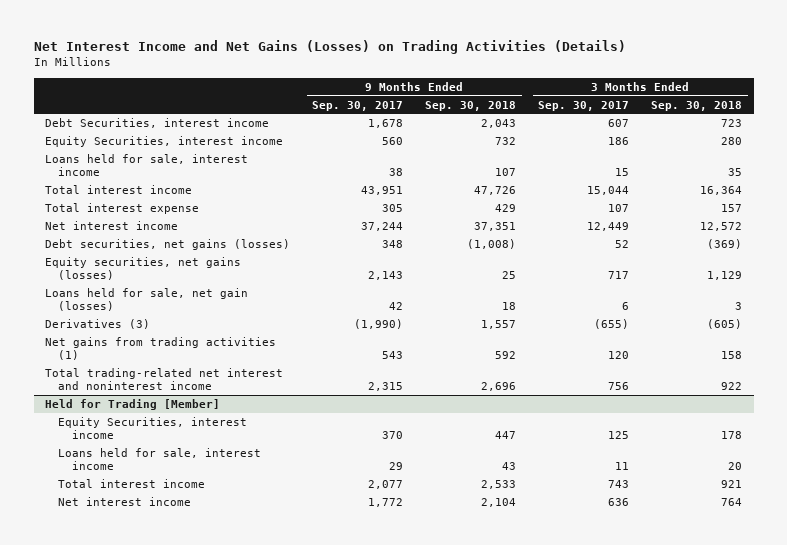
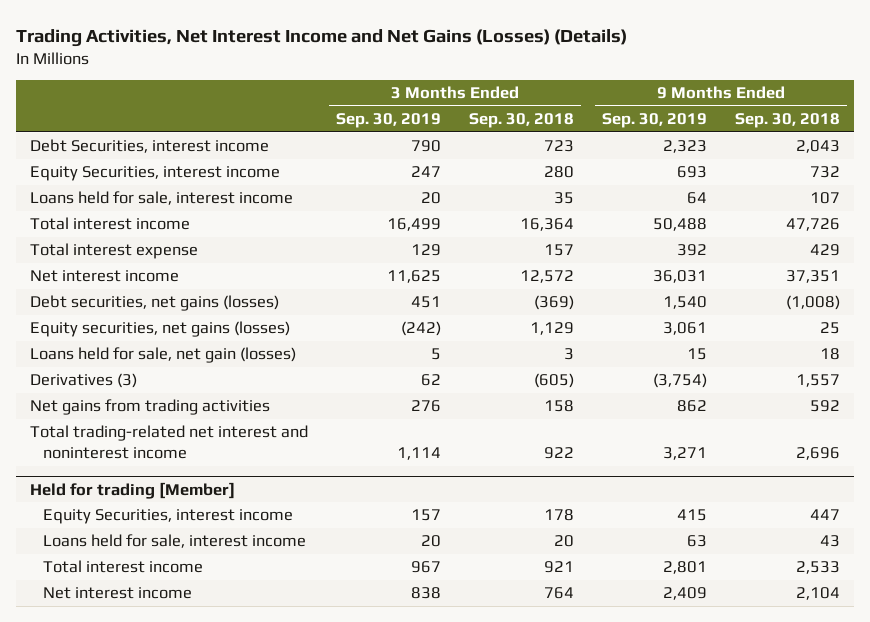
[33,40,626,55] Net Interest Income and Net Gains (Losses) on Trading Activities (Details) -> [16,28,628,47] Trading Activities, Net Interest Income and Net Gains (Losses) (Details)
[312,100,404,111] Sep. 30, 2017 -> none
[538,100,630,111] Sep. 30, 2017 -> none
none -> [336,113,442,129] Sep. 30, 2019
none -> [601,113,707,129] Sep. 30, 2019
[44,337,276,361] Net gains from trading activities (1) -> [30,399,271,416] Net gains from trading activities
[44,399,220,411] Held for Trading [Member] -> [30,481,236,499] Held for trading [Member]

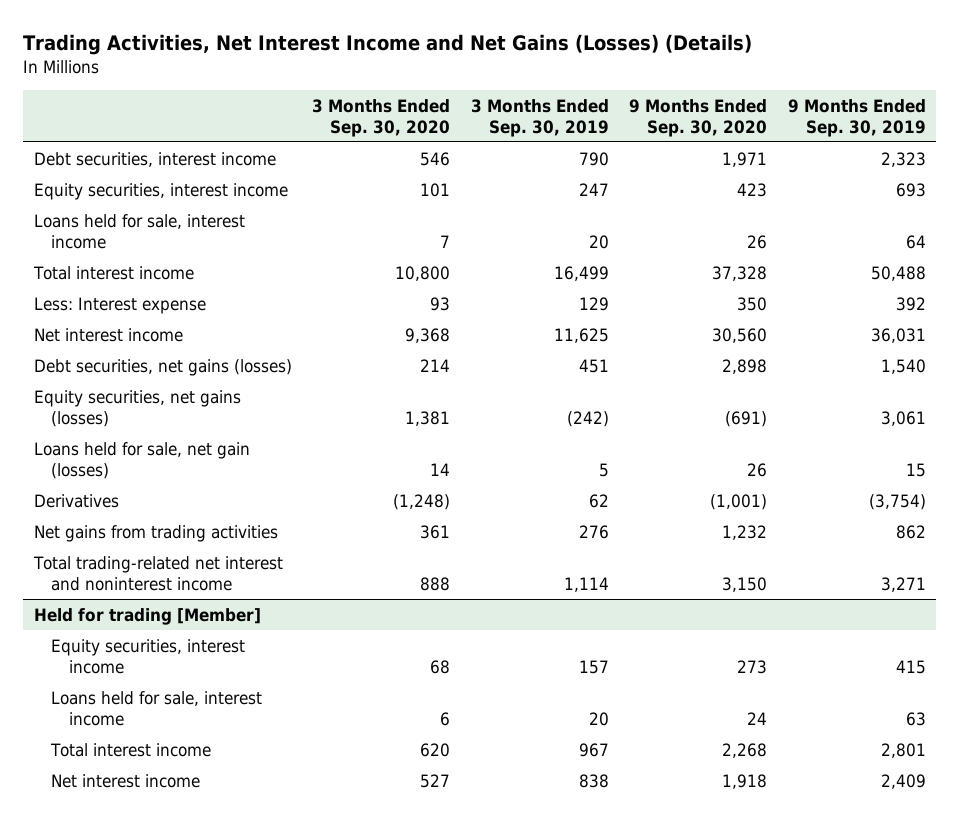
[469,113,575,129] Sep. 30, 2018 -> none
[734,113,840,129] Sep. 30, 2018 -> none
none -> [312,98,451,137] 3 Months Ended Sep. 30, 2020
none -> [629,98,768,137] 9 Months Ended Sep. 30, 2020
[30,139,270,154] Debt Securities, interest income -> [33,151,276,167] Debt securities, interest income
[30,166,281,182] Equity Securities, interest income -> [33,182,288,200] Equity securities, interest income
[30,243,199,260] Total interest expense -> [33,296,206,314] Less: Interest expense
[30,373,138,389] Derivatives (3) -> [33,493,119,508] Derivatives
[43,509,294,525] Equity Securities, interest income -> [51,638,246,674] Equity securities, interest income

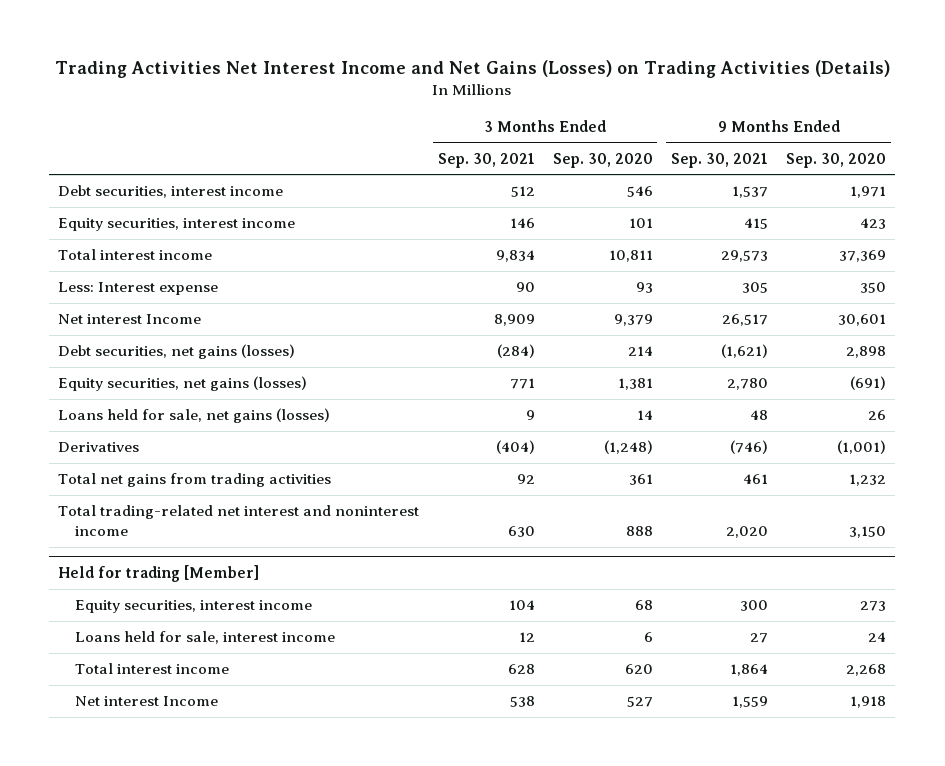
[23,33,753,55] Trading Activities, Net Interest Income and Net Gains (Losses) (Details) -> [55,59,891,78] Trading Activities Net Interest Income and Net Gains (Losses) on Trading Activities (Details)
[470,98,609,137] 3 Months Ended Sep. 30, 2019 -> none
[787,98,926,137] 9 Months Ended Sep. 30, 2019 -> none
none -> [437,152,535,168] Sep. 30, 2021
none -> [671,152,769,168] Sep. 30, 2021
[33,213,245,249] Loans held for sale, interest income -> none
[395,265,451,281] 10,800 -> [608,250,653,263] 10,811
[712,265,768,281] 37,328 -> [839,250,887,263] 37,369
[33,327,183,342] Net interest income -> [58,314,202,325] Net interest Income
[405,327,451,343] 9,368 -> [613,314,653,327] 9,379
[712,327,768,343] 30,560 -> [838,314,887,327] 30,601
[33,441,250,479] Loans held for sale, net gain (losses) -> [58,408,331,424] Loans held for sale, net gains (losses)
[33,524,278,542] Net gains from trading activities -> [58,473,332,488] Total net gains from trading activities
[51,773,201,788] Net interest income -> [74,696,218,707] Net interest Income

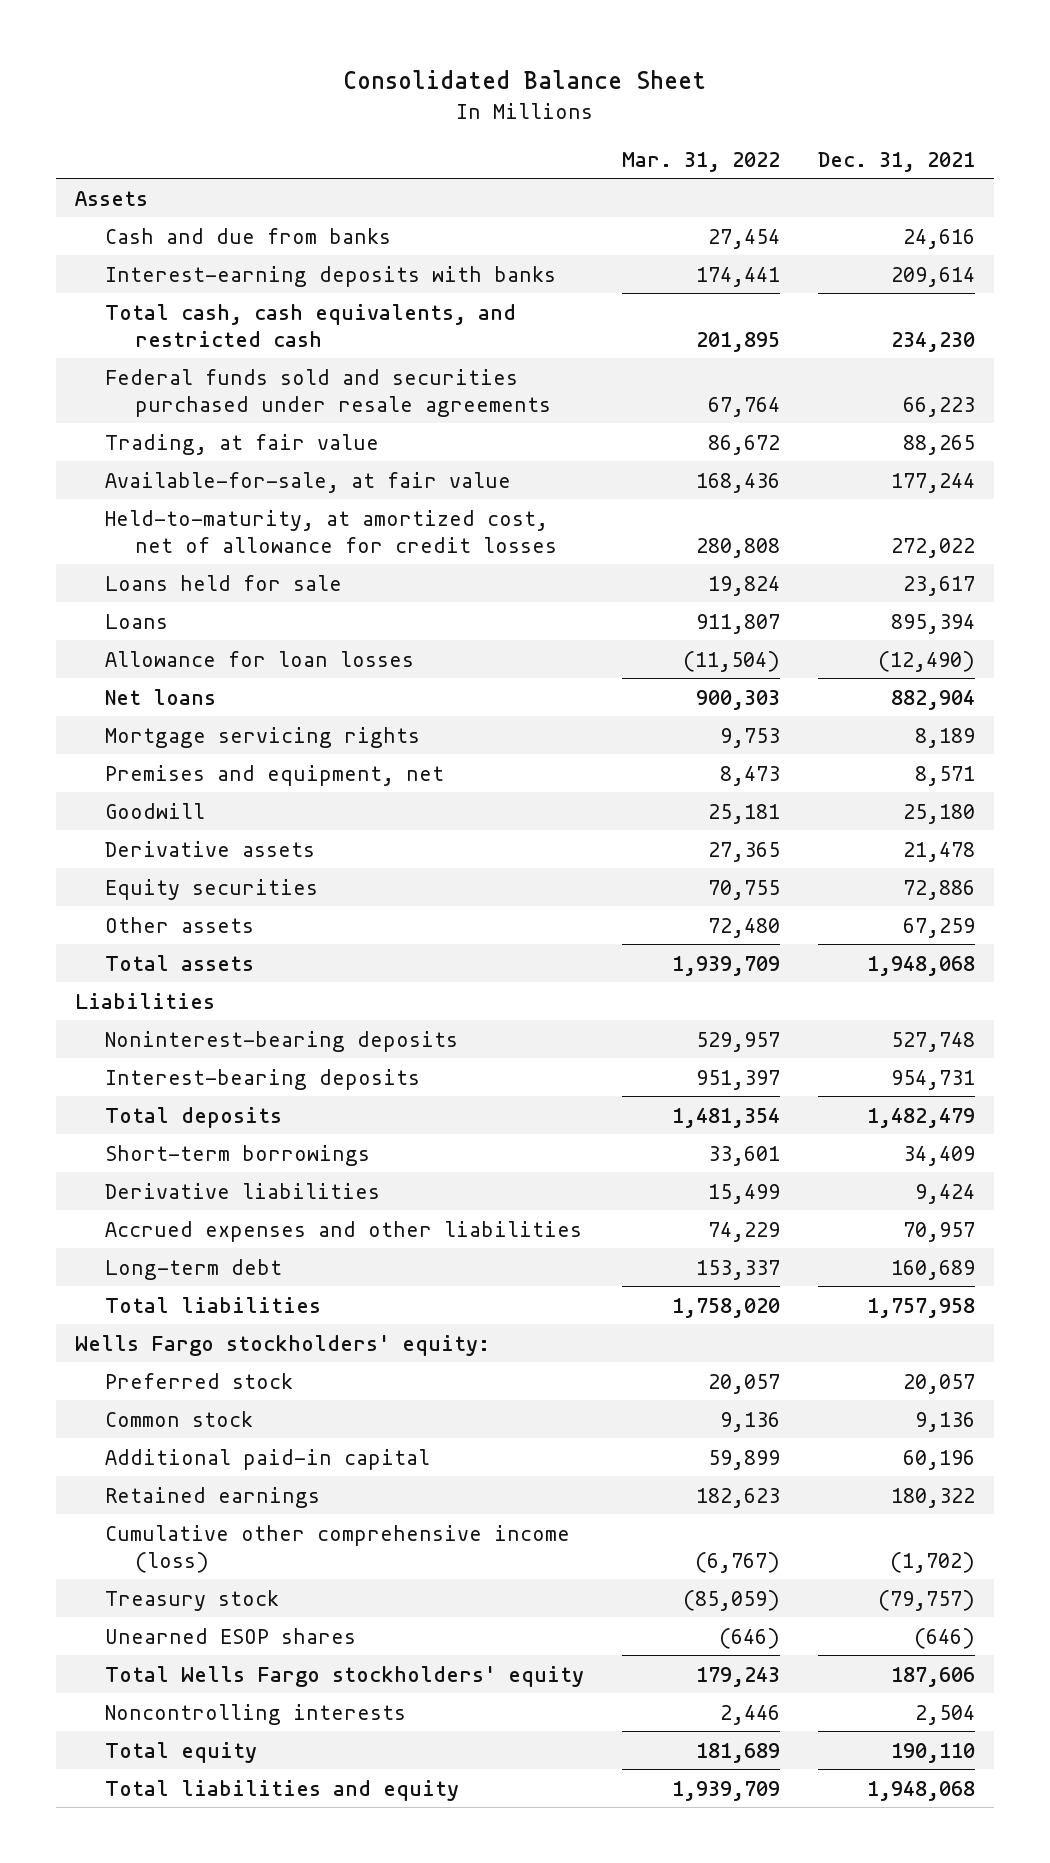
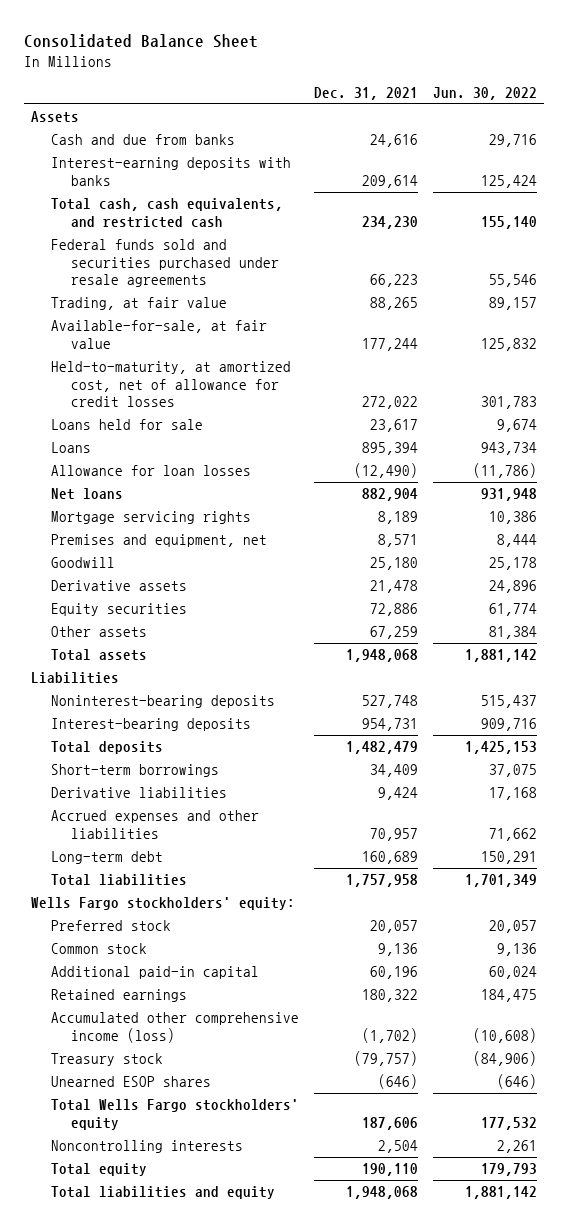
[621,151,780,172] Mar. 31, 2022 -> none
none -> [432,86,537,100] Jun. 30, 2022
[104,1524,570,1573] Cumulative other comprehensive income (loss) -> [51,1012,300,1043] Accumulated other comprehensive income (loss)

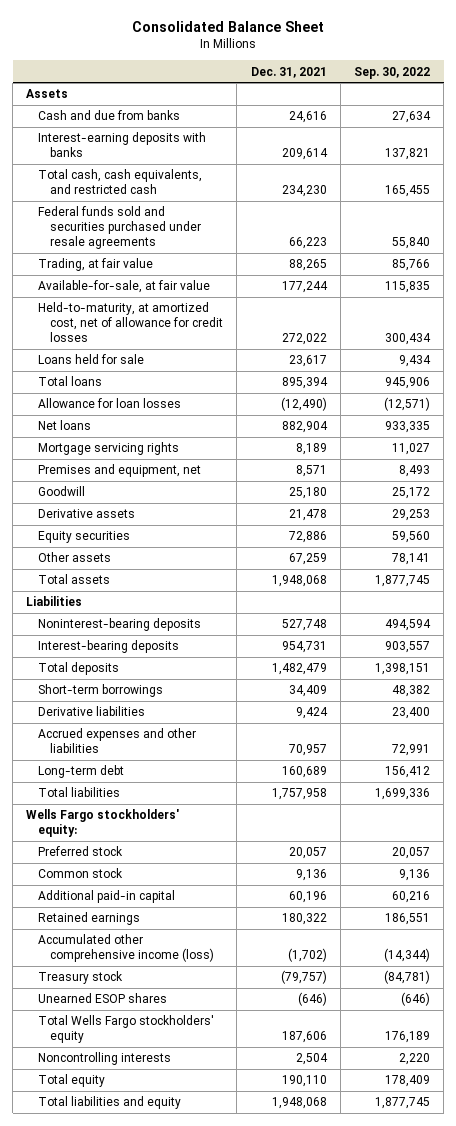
[432,86,537,100] Jun. 30, 2022 -> none
none -> [353,66,430,79] Sep. 30, 2022
[51,442,92,454] Loans -> [38,376,103,387] Total loans

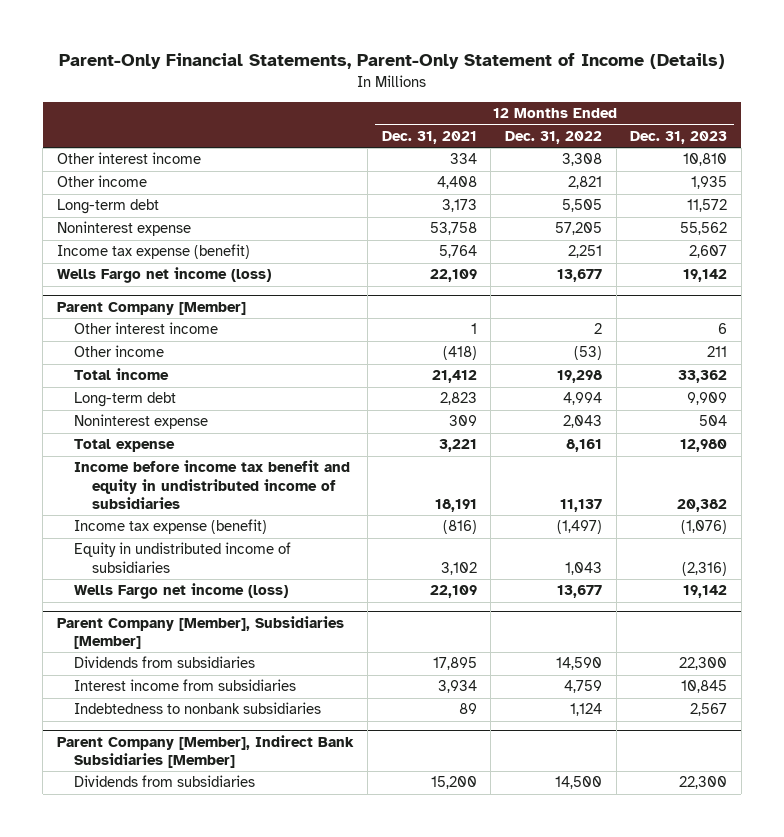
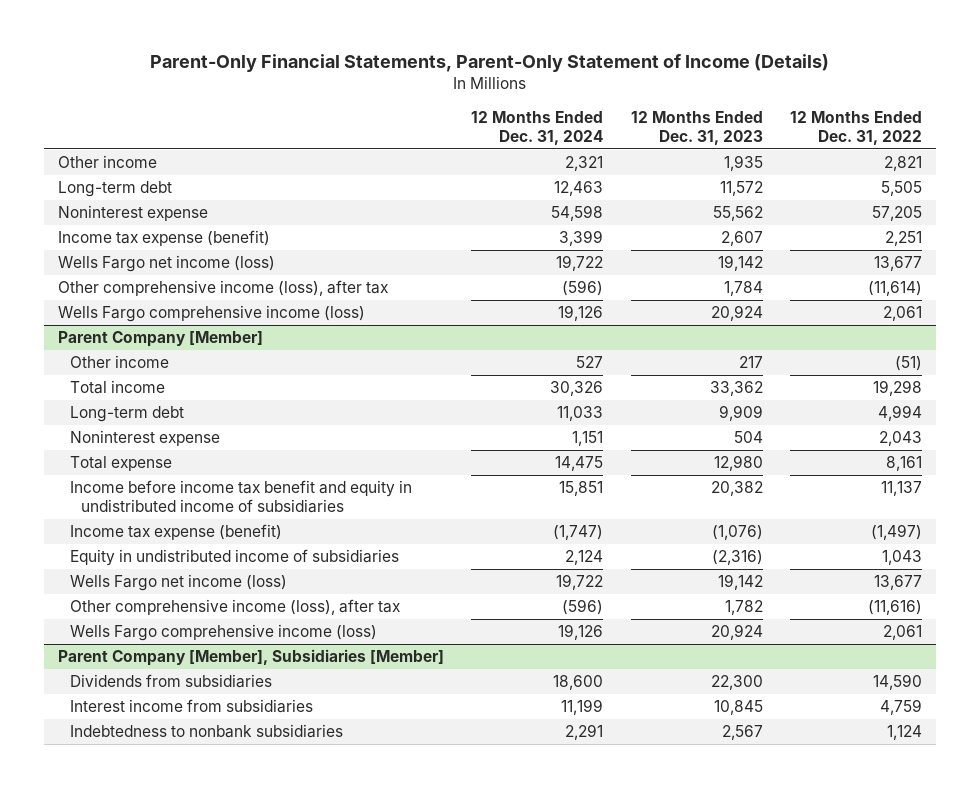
[381,130,477,144] Dec. 31, 2021 -> none
none -> [471,111,604,146] 12 Months Ended Dec. 31, 2024
[56,152,201,165] Other interest income -> none
none -> [57,280,388,297] Other comprehensive income (loss), after tax
none -> [57,305,365,323] Wells Fargo comprehensive income (loss)
[74,322,219,335] Other interest income -> none
[574,346,603,361] (53) -> [895,356,923,372] (51)
[707,346,728,358] 211 -> [738,356,763,369] 217
none -> [69,599,400,616] Other comprehensive income (loss), after tax
none -> [69,624,377,642] Wells Fargo comprehensive income (loss)
[56,734,354,769] Parent Company [Member], Indirect Bank Subsidiaries [Member] -> none
[74,775,256,788] Dividends from subsidiaries -> none

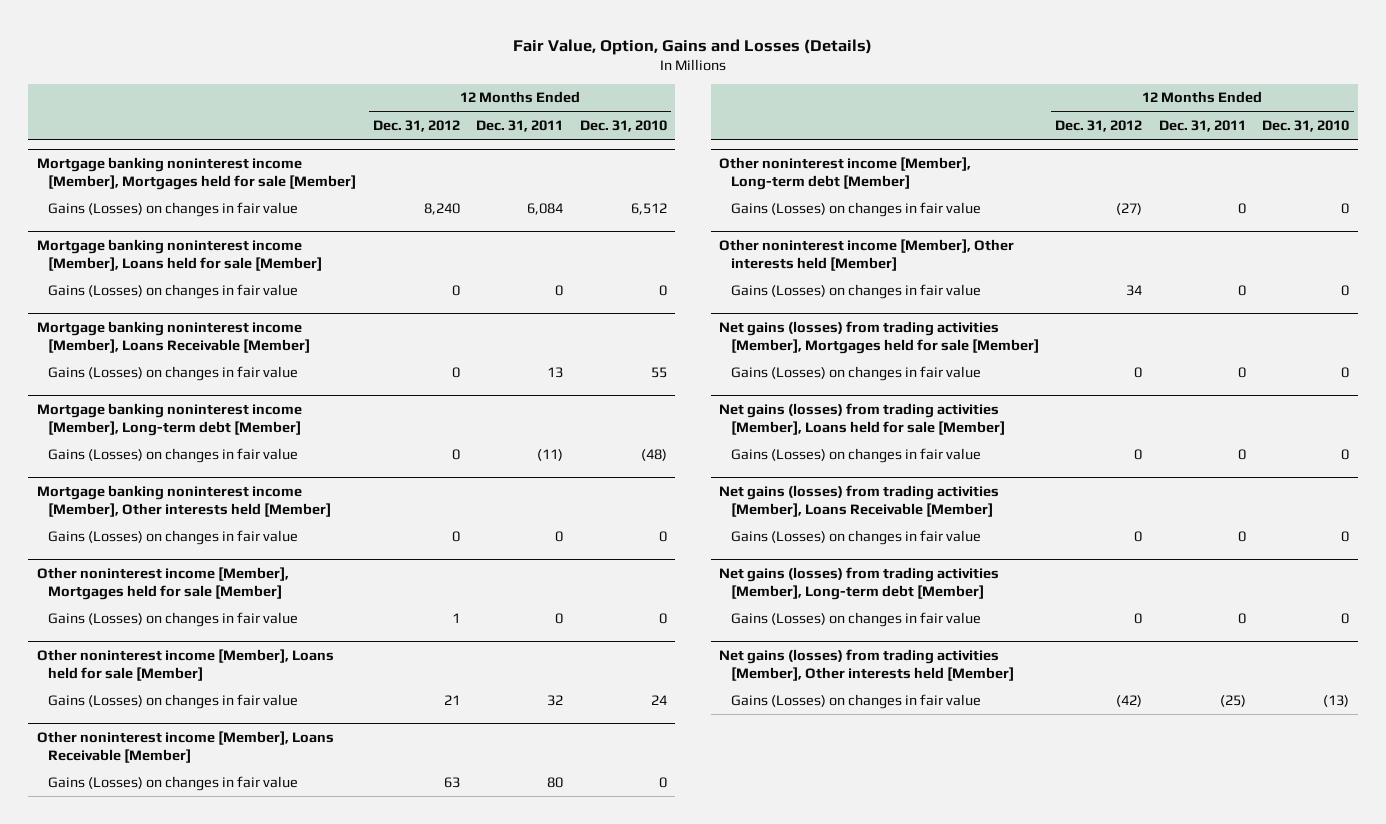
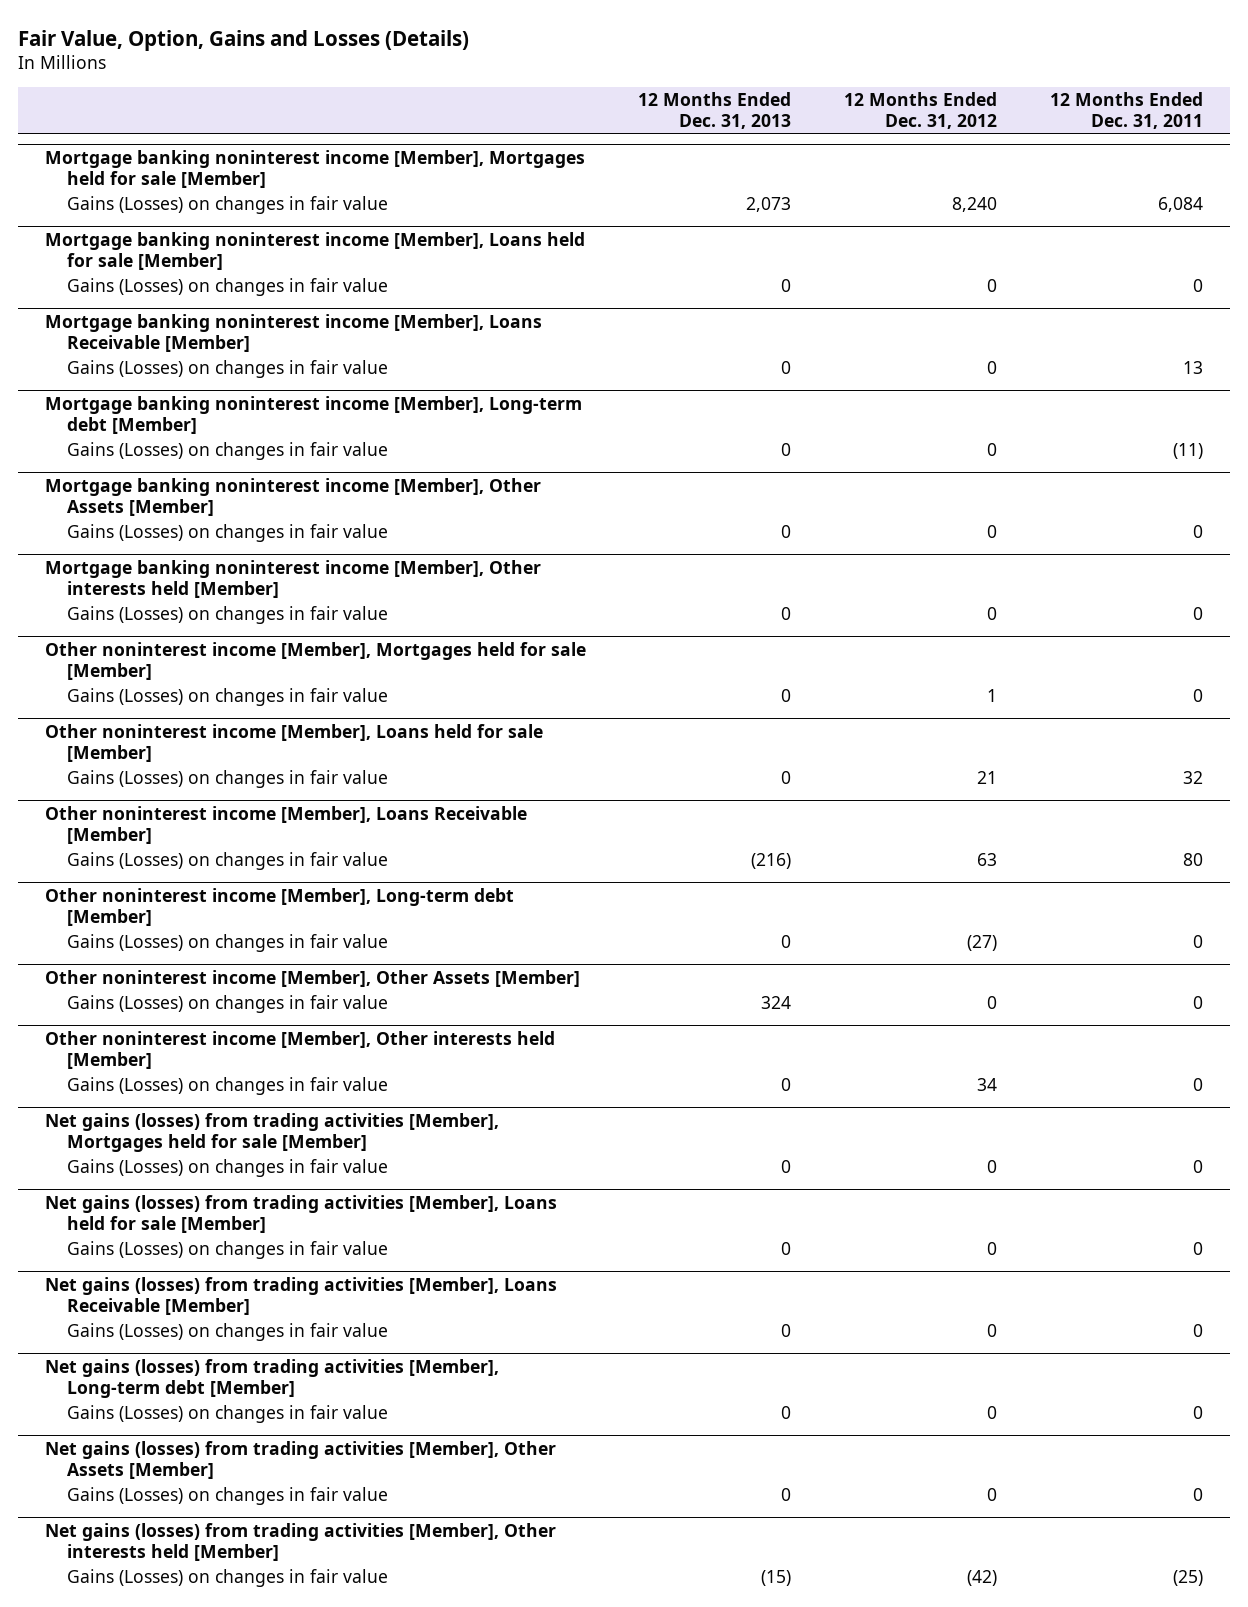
[579,119,667,132] Dec. 31, 2010 -> none
none -> [638,92,792,130] 12 Months Ended Dec. 31, 2013
none -> [44,477,541,516] Mortgage banking noninterest income [Member], Other Assets [Member]
none -> [67,524,389,543] Gains (Losses) on changes in fair value
none -> [44,969,580,987] Other noninterest income [Member], Other Assets [Member]
none -> [67,995,389,1014] Gains (Losses) on changes in fair value
none -> [44,1440,556,1479] Net gains (losses) from trading activities [Member], Other Assets [Member]
none -> [67,1487,389,1506] Gains (Losses) on changes in fair value

